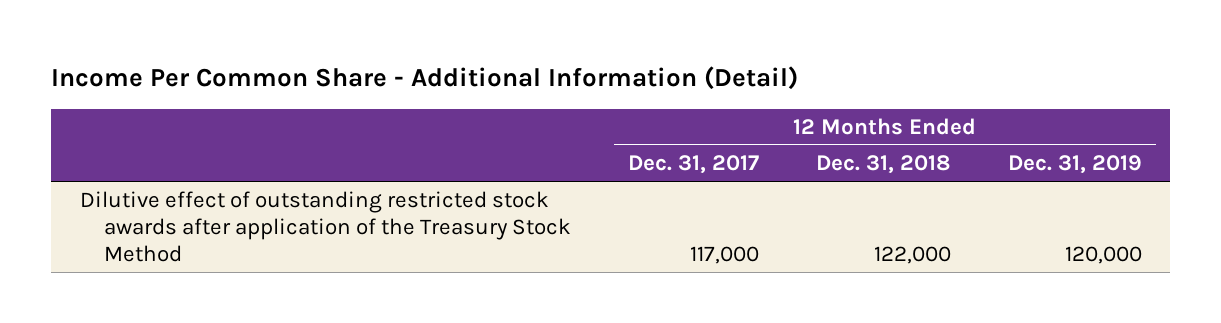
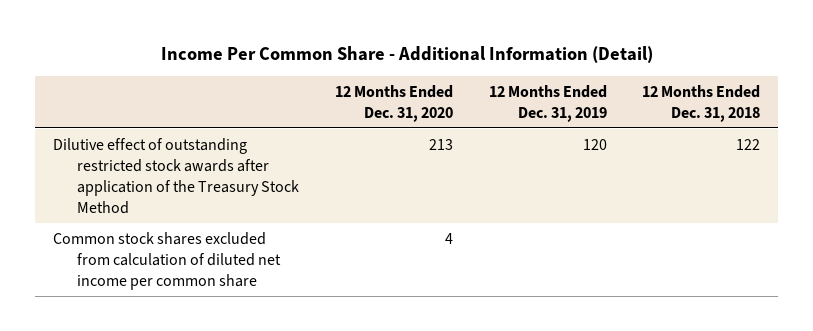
[627,155,759,175] Dec. 31, 2017 -> none
none -> [334,84,453,122] 12 Months Ended Dec. 31, 2020
[873,245,951,264] 122,000 -> [736,138,761,150] 122
[1064,245,1142,264] 120,000 -> [582,138,607,150] 120
none -> [52,231,281,290] Common stock shares excluded from calculation of diluted net income per common share

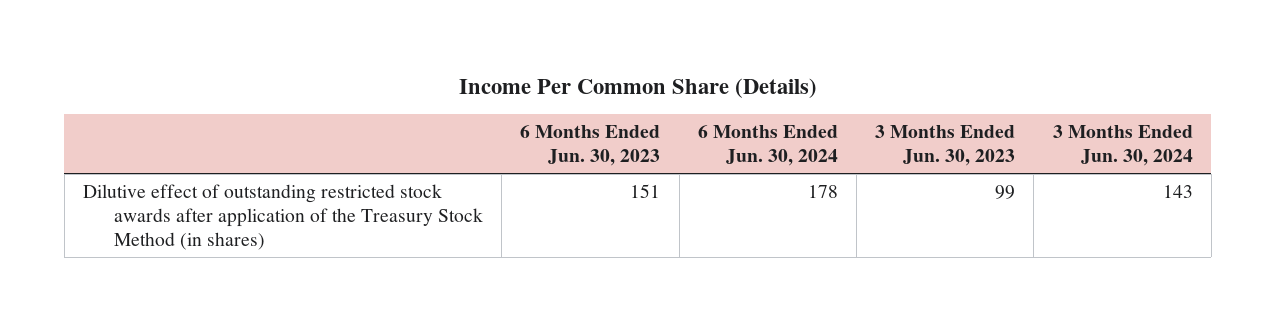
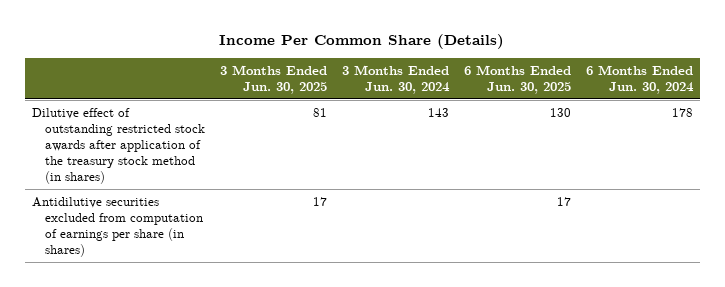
[520,125,661,167] 6 Months Ended Jun. 30, 2023 -> none
[875,125,1016,167] 3 Months Ended Jun. 30, 2023 -> none
none -> [219,65,327,95] 3 Months Ended Jun. 30, 2025
none -> [463,65,571,95] 6 Months Ended Jun. 30, 2025
[82,184,483,250] Dilutive effect of outstanding restricted stock awards after application of the Treasury Stock Method (in shares) -> [32,107,205,185] Dilutive effect of outstanding restricted stock awards after application of the treasury stock method (in shares)
none -> [32,196,203,257] Antidilutive securities excluded from computation of earnings per share (in shares)

